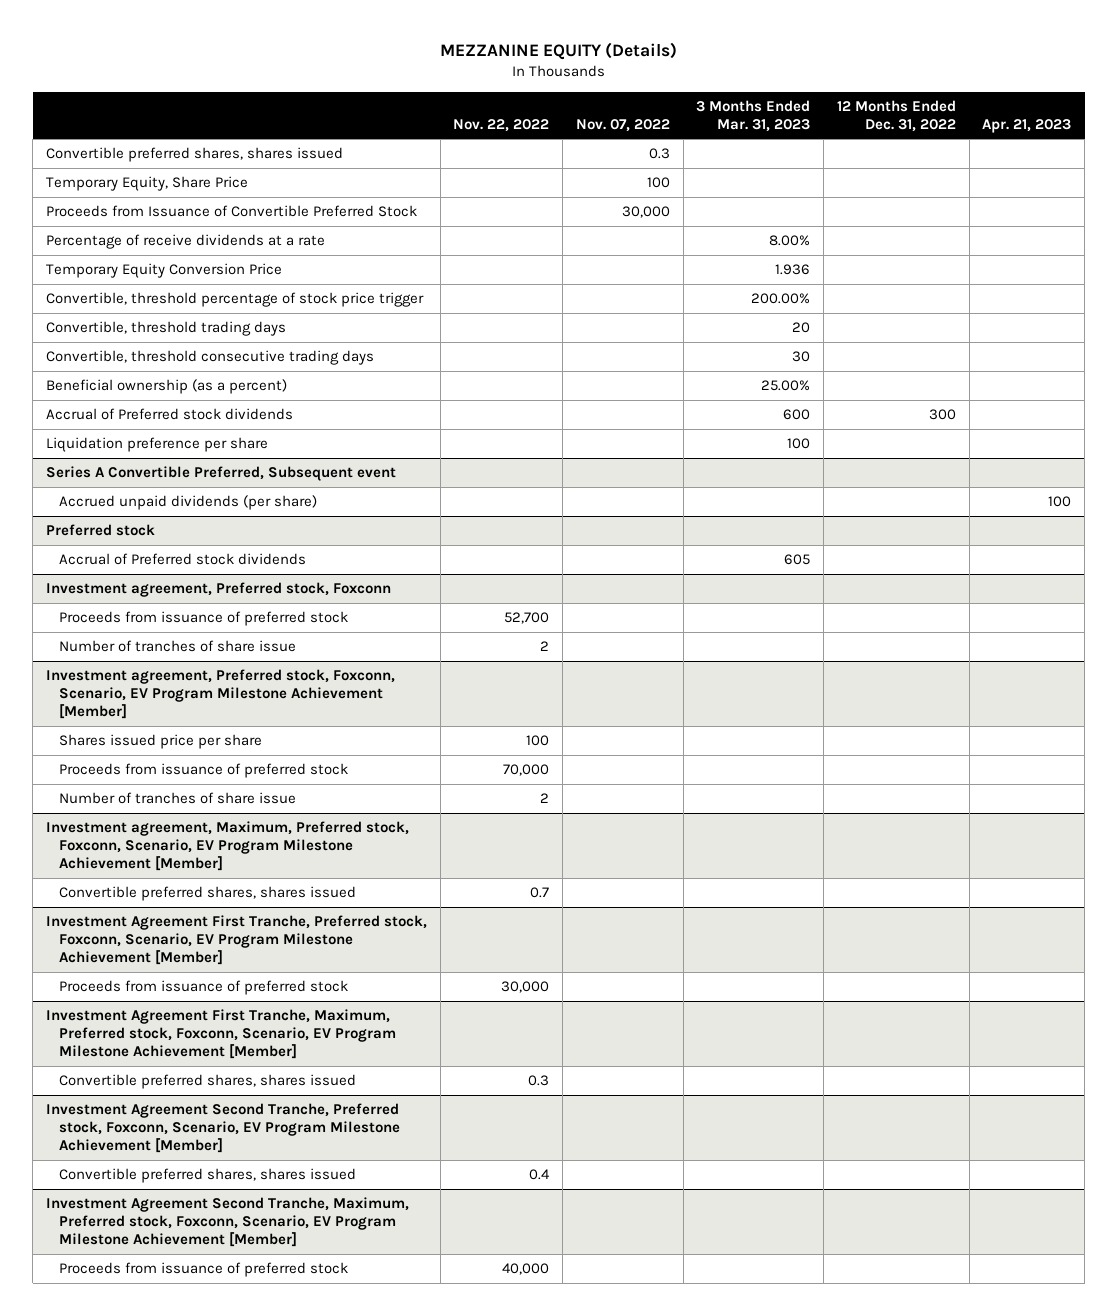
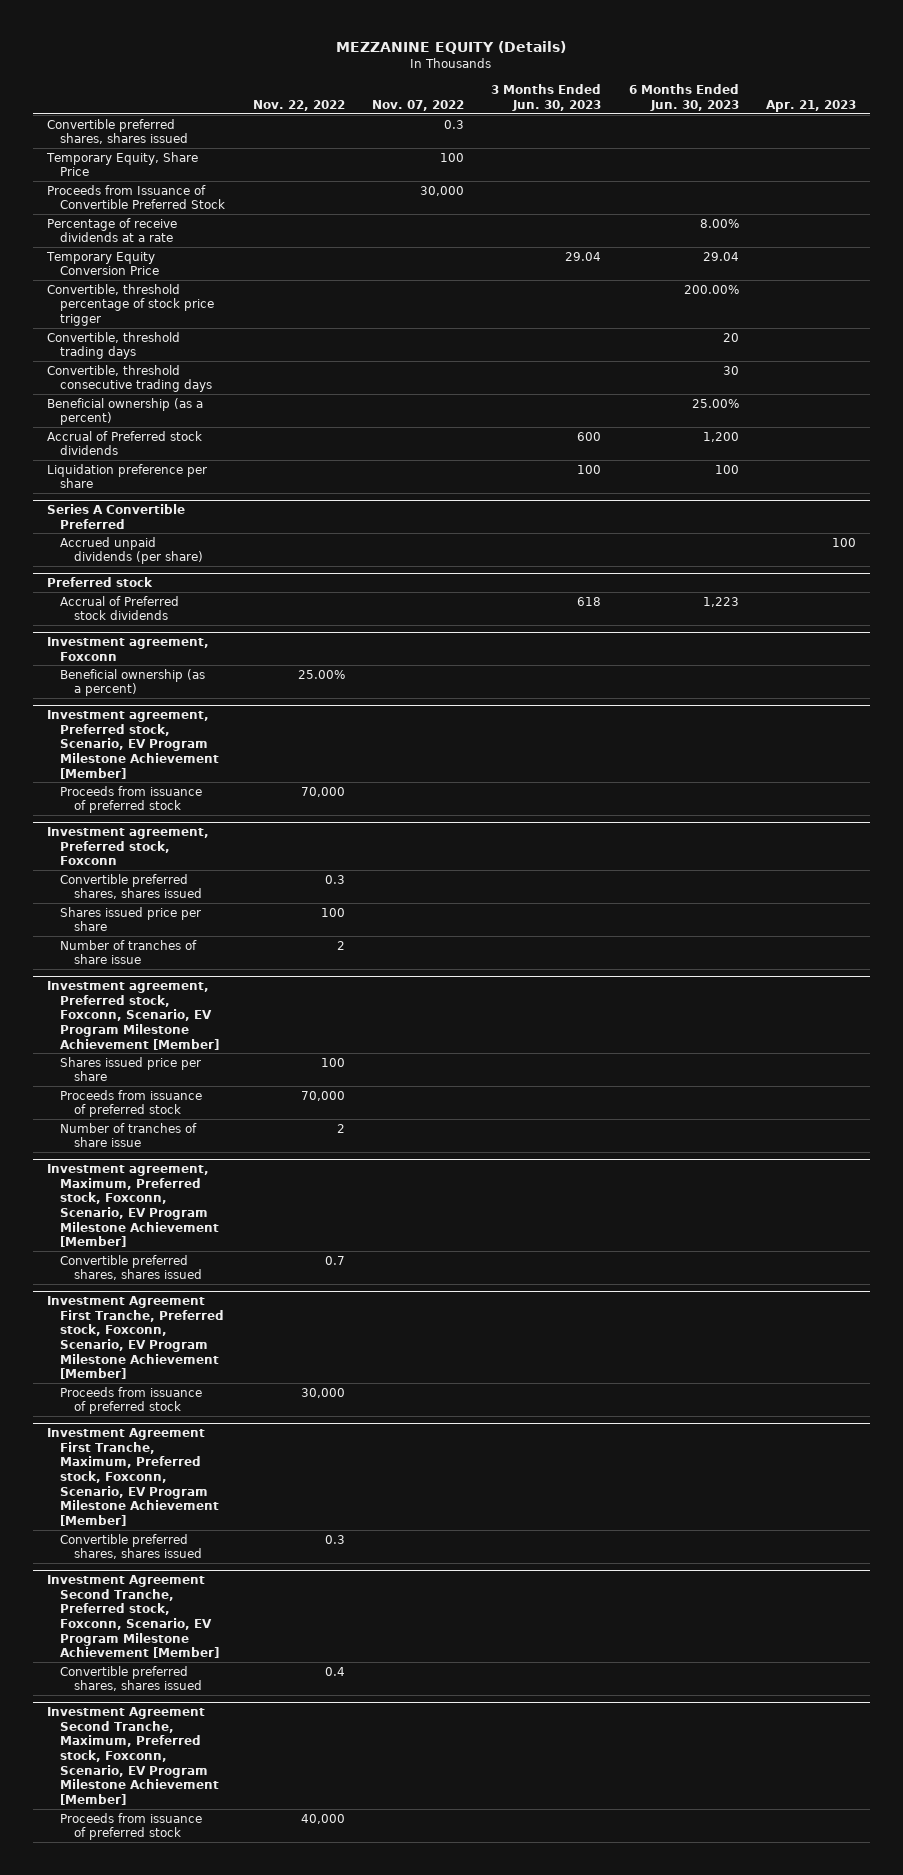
[696,99,811,132] 3 Months Ended Mar. 31, 2023 -> none
[836,99,956,132] 12 Months Ended Dec. 31, 2022 -> none
none -> [491,84,602,111] 3 Months Ended Jun. 30, 2023
none -> [628,84,739,111] 6 Months Ended Jun. 30, 2023
[45,466,396,482] Series A Convertible Preferred, Subsequent event -> [46,504,185,529] Series A Convertible Preferred
none -> [46,637,209,661] Investment agreement, Foxconn
none -> [60,668,206,697] Beneficial ownership (as a percent)
none -> [46,710,220,779] Investment agreement, Preferred stock, Scenario, EV Program Milestone Achievement [Member]
none -> [60,785,203,814] Proceeds from issuance of preferred stock
[58,611,348,627] Proceeds from issuance of preferred stock -> none
none -> [60,873,202,900] Convertible preferred shares, shares issued
none -> [60,906,202,932] Shares issued price per share

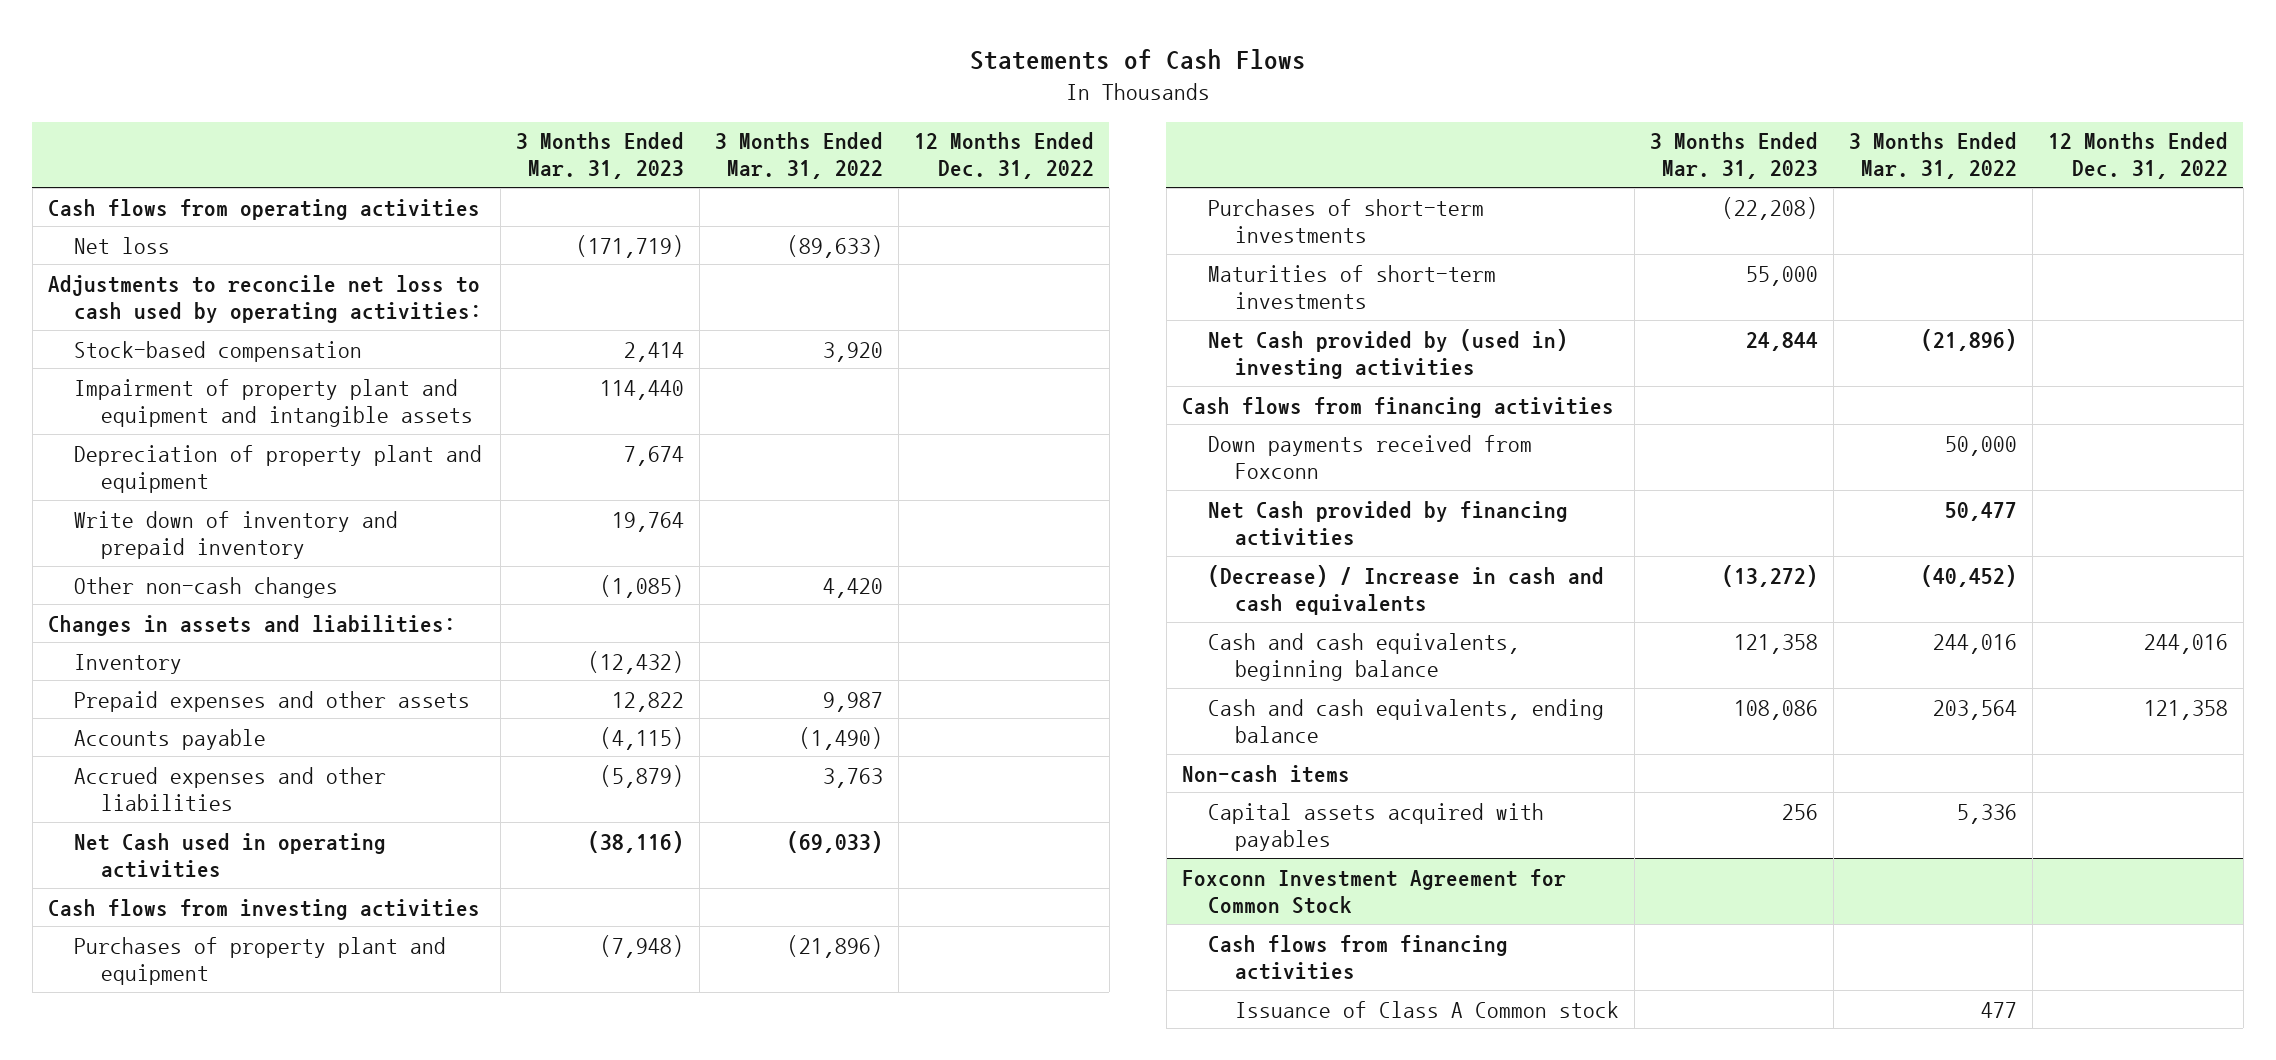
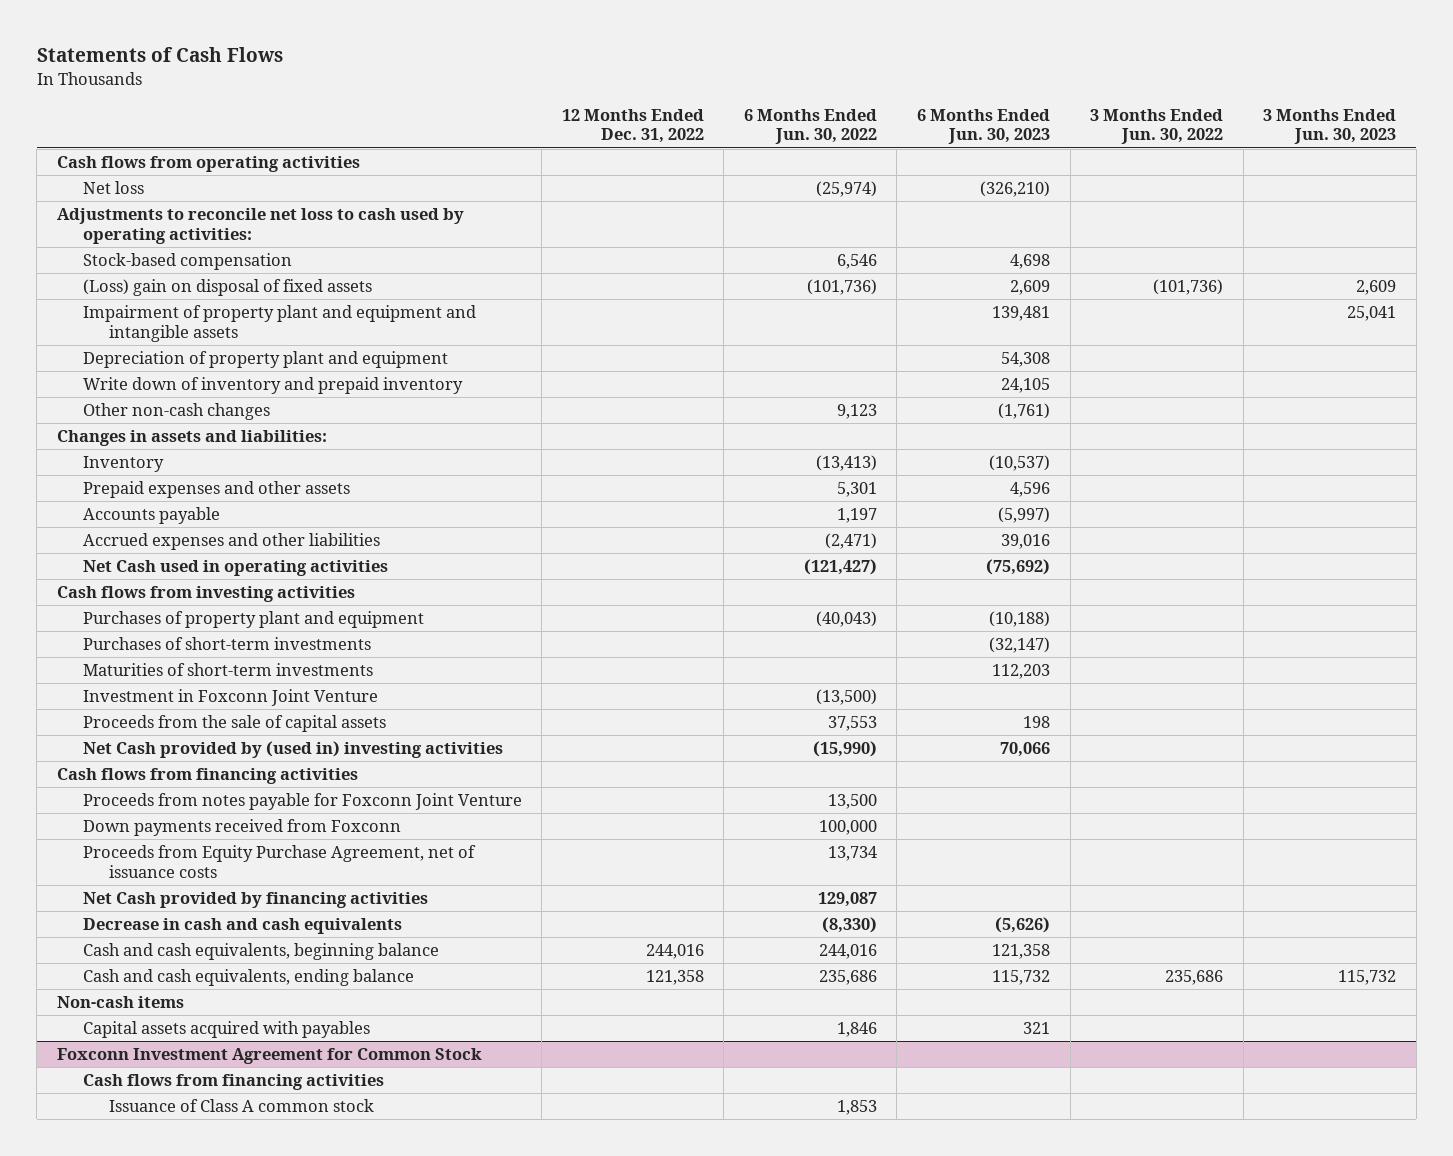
[515,132,684,180] 3 Months Ended Mar. 31, 2023 -> none
[714,132,883,180] 3 Months Ended Mar. 31, 2022 -> none
none -> [743,108,877,145] 6 Months Ended Jun. 30, 2022
none -> [916,108,1050,145] 6 Months Ended Jun. 30, 2023
none -> [1090,108,1224,145] 3 Months Ended Jun. 30, 2022
none -> [1263,108,1397,145] 3 Months Ended Jun. 30, 2023
none -> [82,279,372,297] (Loss) gain on disposal of fixed assets
none -> [82,689,378,707] Investment in Foxconn Joint Venture
none -> [82,715,386,733] Proceeds from the sale of capital assets
none -> [82,793,522,811] Proceeds from notes payable for Foxconn Joint Venture
none -> [82,845,476,878] Proceeds from Equity Purchase Agreement, net of issuance costs
[1208,564,1605,615] (Decrease) / Increase in cash and cash equivalents -> [82,918,402,935] Decrease in cash and cash equivalents
[1235,1000,1620,1018] Issuance of Class A Common stock -> [108,1099,374,1113] Issuance of Class A common stock

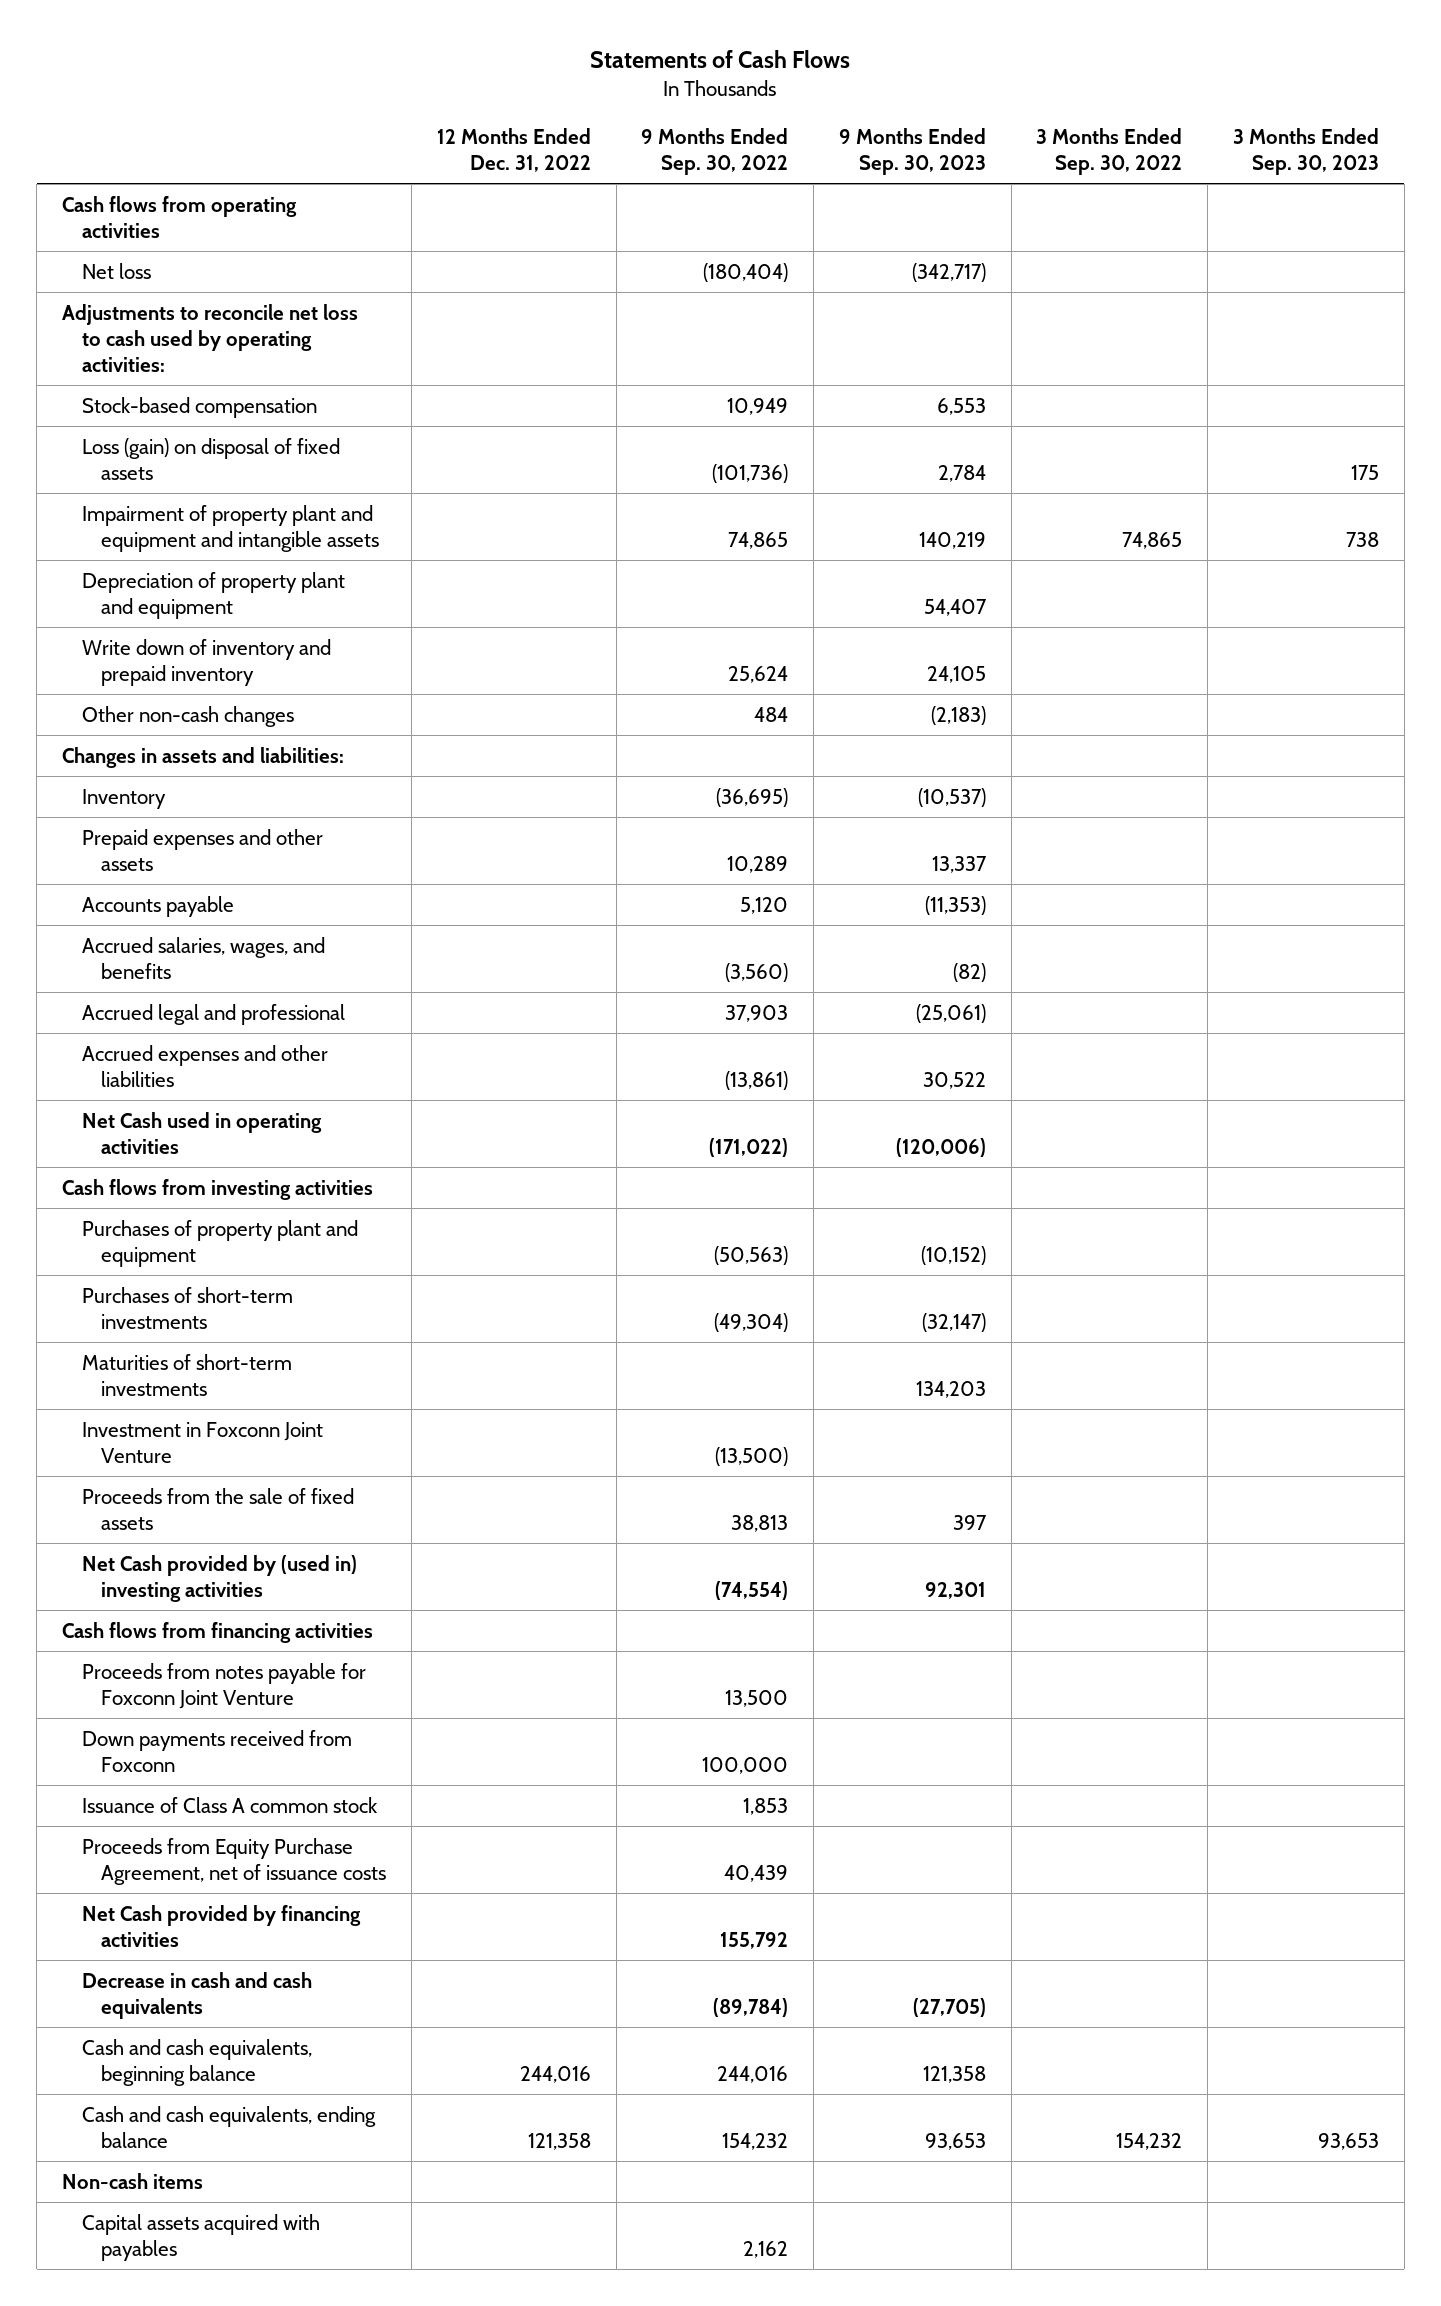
[743,108,877,145] 6 Months Ended Jun. 30, 2022 -> none
[916,108,1050,145] 6 Months Ended Jun. 30, 2023 -> none
[1090,108,1224,145] 3 Months Ended Jun. 30, 2022 -> none
[1263,108,1397,145] 3 Months Ended Jun. 30, 2023 -> none
none -> [641,128,789,176] 9 Months Ended Sep. 30, 2022
none -> [838,128,986,176] 9 Months Ended Sep. 30, 2023
none -> [1036,128,1183,176] 3 Months Ended Sep. 30, 2022
none -> [1232,128,1379,176] 3 Months Ended Sep. 30, 2023
[82,279,372,297] (Loss) gain on disposal of fixed assets -> [81,437,340,480] Loss (gain) on disposal of fixed assets
none -> [81,936,325,979] Accrued salaries, wages, and benefits
none -> [81,1003,345,1025] Accrued legal and professional
[82,715,386,733] Proceeds from the sale of capital assets -> [81,1487,354,1530] Proceeds from the sale of fixed assets
none -> [81,1796,378,1813] Issuance of Class A common stock
[56,1048,482,1065] Foxconn Investment Agreement for Common Stock -> none
[82,1074,384,1091] Cash flows from financing activities -> none
[108,1099,374,1113] Issuance of Class A common stock -> none

